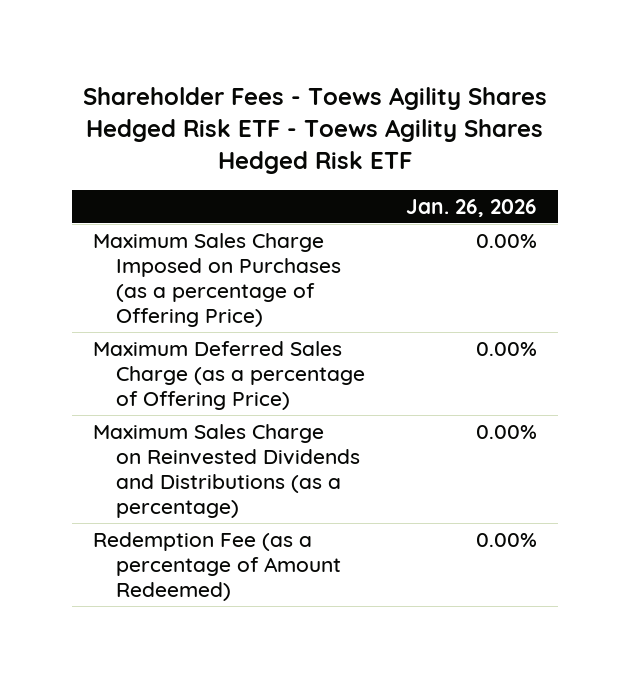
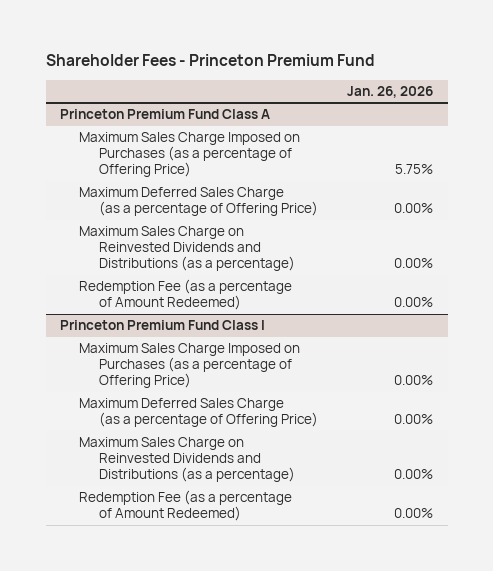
[82,86,547,175] Shareholder Fees - Toews Agility Shares Hedged Risk ETF - Toews Agility Shares Hedged Risk ETF -> [45,54,375,67] Shareholder Fees - Princeton Premium Fund
none -> [60,109,271,120] Princeton Premium Fund Class A
none -> [79,132,301,178] Maximum Sales Charge Imposed on Purchases (as a percentage of Offering Price)
none -> [79,187,318,217] Maximum Deferred Sales Charge (as a percentage of Offering Price)
none -> [79,226,295,272] Maximum Sales Charge on Reinvested Dividends and Distributions (as a percentage)
none -> [79,279,293,311] Redemption Fee (as a percentage of Amount Redeemed)
none -> [60,320,266,331] Princeton Premium Fund Class I

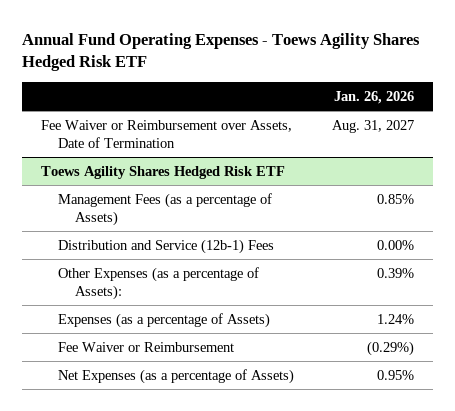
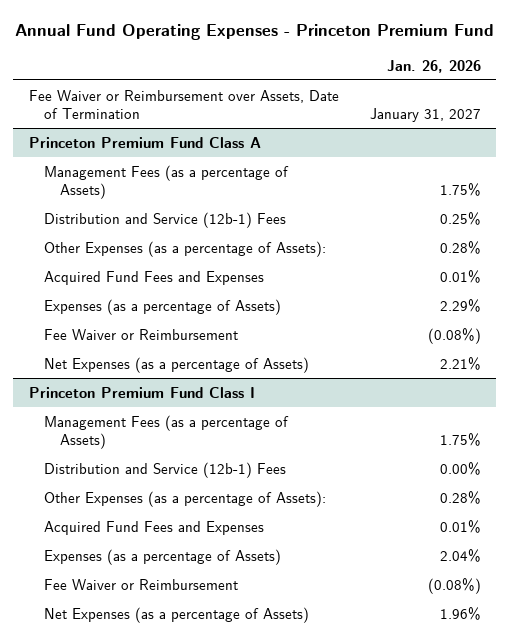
[22,32,421,72] Annual Fund Operating Expenses - Toews Agility Shares Hedged Risk ETF -> [14,24,494,41] Annual Fund Operating Expenses - Princeton Premium Fund
[40,165,285,179] Toews Agility Shares Hedged Risk ETF -> none
[331,119,414,133] Aug. 31, 2027 -> [369,107,481,122] January 31, 2027
none -> [28,136,261,148] Princeton Premium Fund Class A
[376,193,414,204] 0.85% -> [439,182,481,196] 1.75%
none -> [44,211,287,228] Distribution and Service (12b-1) Fees
none -> [44,240,327,257] Other Expenses (as a percentage of Assets):
none -> [44,270,265,285] Acquired Fund Fees and Expenses
none -> [44,298,282,315] Expenses (as a percentage of Assets)
none -> [44,328,239,340] Fee Waiver or Reimbursement
none -> [44,356,310,373] Net Expenses (as a percentage of Assets)
none -> [28,386,255,398] Princeton Premium Fund Class I
none -> [44,414,290,449] Management Fees (as a percentage of Assets)
[376,267,414,278] 0.39% -> [439,490,481,504] 0.28%
none -> [44,520,265,535] Acquired Fund Fees and Expenses
[376,313,414,324] 1.24% -> [439,548,481,562] 2.04%
[366,340,414,356] (0.29%) -> [427,577,481,594] (0.08%)
[376,369,414,380] 0.95% -> [439,606,481,620] 1.96%

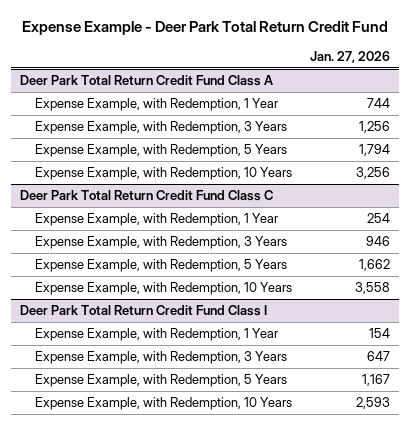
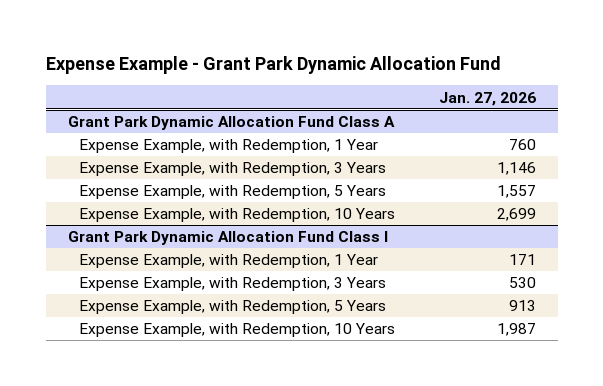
[22,20,389,35] Expense Example - Deer Park Total Return Credit Fund -> [45,55,501,74] Expense Example - Grant Park Dynamic Allocation Fund
[20,75,274,87] Deer Park Total Return Credit Fund Class A -> none
[20,190,274,202] Deer Park Total Return Credit Fund Class C -> none
[20,305,268,317] Deer Park Total Return Credit Fund Class I -> none
[35,328,279,342] Expense Example, with Redemption, 1 Year -> none
[35,351,288,365] Expense Example, with Redemption, 3 Years -> none
[35,374,288,388] Expense Example, with Redemption, 5 Years -> none
[35,397,293,411] Expense Example, with Redemption, 10 Years -> none
none -> [67,116,395,131] Grant Park Dynamic Allocation Fund Class A
[367,98,391,109] 744 -> [508,139,536,151] 760
[359,121,391,134] 1,256 -> [496,162,536,176] 1,146
[359,144,391,157] 1,794 -> [496,185,536,199] 1,557
[356,167,391,180] 3,256 -> [496,208,536,222] 2,699
none -> [67,231,388,246] Grant Park Dynamic Allocation Fund Class I
[367,213,391,224] 254 -> [508,254,536,266] 171
[366,236,391,247] 946 -> [508,277,536,289] 530
[359,259,391,272] 1,662 -> [508,300,536,312] 913
[355,282,391,295] 3,558 -> [496,323,536,337] 1,987

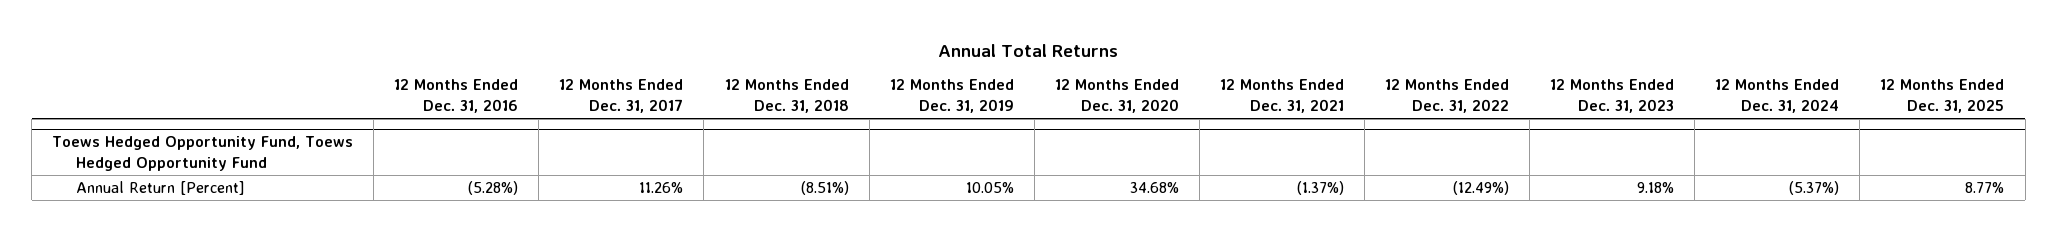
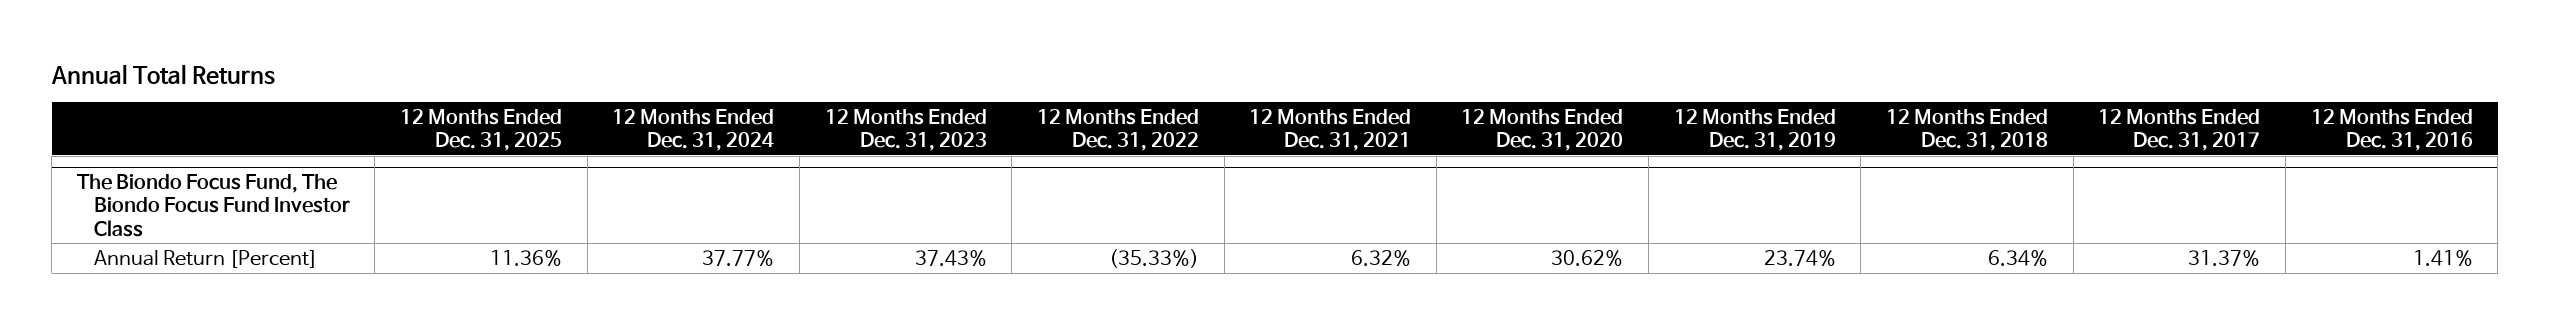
[52,136,354,171] Toews Hedged Opportunity Fund, Toews Hedged Opportunity Fund -> none
none -> [77,174,350,237] The Biondo Focus Fund, The Biondo Focus Fund Investor Class
[468,180,519,195] (5.28%) -> [2412,249,2473,266] 1.41%
[639,181,684,193] 11.26% -> [2188,249,2261,266] 31.37%
[800,180,849,195] (8.51%) -> [1987,249,2048,266] 6.34%
[965,181,1014,193] 10.05% -> [1763,249,1836,266] 23.74%
[1129,181,1179,193] 34.68% -> [1551,249,1624,266] 30.62%
[1296,180,1344,195] (1.37%) -> [1351,249,1412,266] 6.32%
[1453,180,1510,195] (12.49%) -> [1108,248,1199,268] (35.33%)
[1637,181,1675,193] 9.18% -> [914,249,987,266] 37.43%
[1789,180,1840,195] (5.37%) -> [702,249,775,266] 37.77%
[1965,181,2005,193] 8.77% -> [490,249,563,266] 11.36%

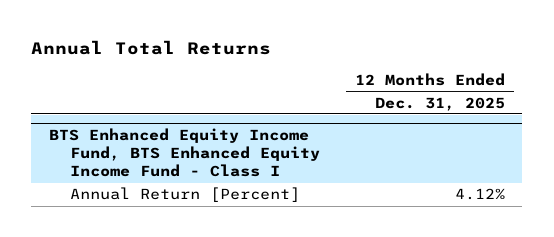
[612,109,775,152] 12 Months Ended Dec. 31, 2024 -> none
[824,109,987,152] 12 Months Ended Dec. 31, 2023 -> none
[1036,109,1199,152] 12 Months Ended Dec. 31, 2022 -> none
[1249,109,1412,152] 12 Months Ended Dec. 31, 2021 -> none
[1461,109,1624,152] 12 Months Ended Dec. 31, 2020 -> none
[1673,109,1836,152] 12 Months Ended Dec. 31, 2019 -> none
[1885,109,2048,152] 12 Months Ended Dec. 31, 2018 -> none
[2098,109,2261,152] 12 Months Ended Dec. 31, 2017 -> none
[2310,109,2473,152] 12 Months Ended Dec. 31, 2016 -> none
[77,174,350,237] The Biondo Focus Fund, The Biondo Focus Fund Investor Class -> none
none -> [48,128,321,178] BTS Enhanced Equity Income Fund, BTS Enhanced Equity Income Fund - Class I
[490,249,563,266] 11.36% -> [454,188,505,201] 4.12%

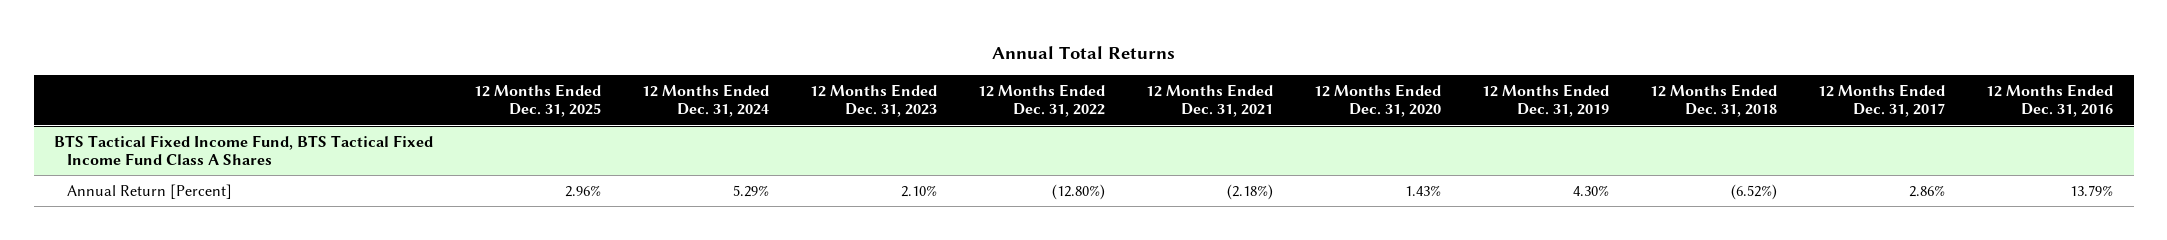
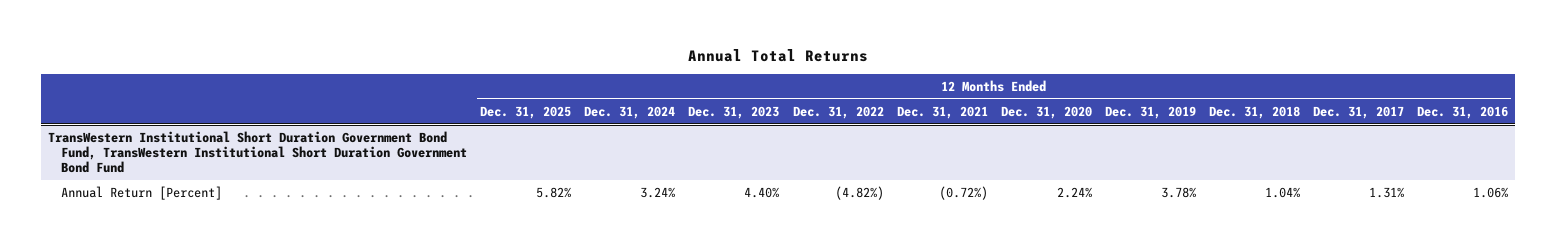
[54,134,434,166] BTS Tactical Fixed Income Fund, BTS Tactical Fixed Income Fund Class A Shares -> none
none -> [47,130,468,174] TransWestern Institutional Short Duration Government Bond Fund, TransWestern Institutional Short Duration Government Bond Fund
[565,184,602,197] 2.96% -> [536,186,572,198] 5.82%
[733,184,770,197] 5.29% -> [640,186,676,198] 3.24%
[901,184,938,197] 2.10% -> [744,186,780,198] 4.40%
[1052,183,1106,200] (12.80%) -> [834,185,884,200] (4.82%)
[1227,183,1274,200] (2.18%) -> [938,185,988,200] (0.72%)
[1405,184,1442,196] 1.43% -> [1056,186,1092,198] 2.24%
[1573,184,1610,196] 4.30% -> [1160,186,1196,198] 3.78%
[1731,183,1778,200] (6.52%) -> [1264,186,1300,198] 1.04%
[1909,184,1946,197] 2.86% -> [1369,186,1405,198] 1.31%
[2070,184,2114,196] 13.79% -> [1473,186,1509,198] 1.06%

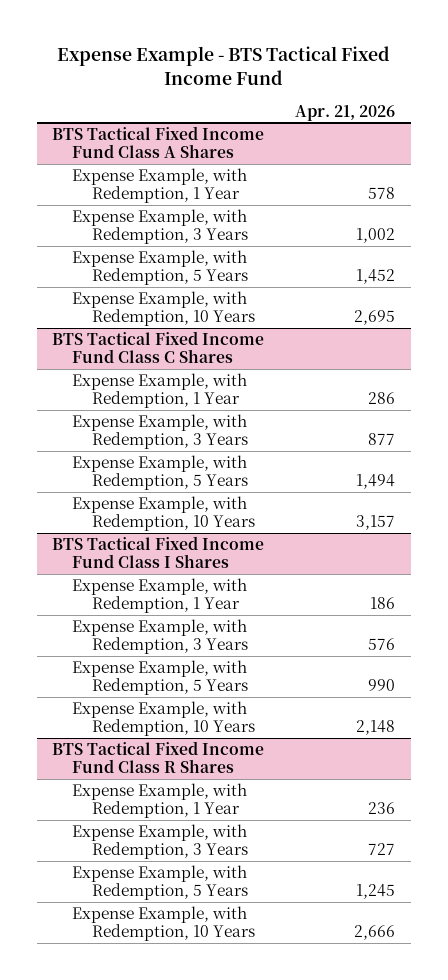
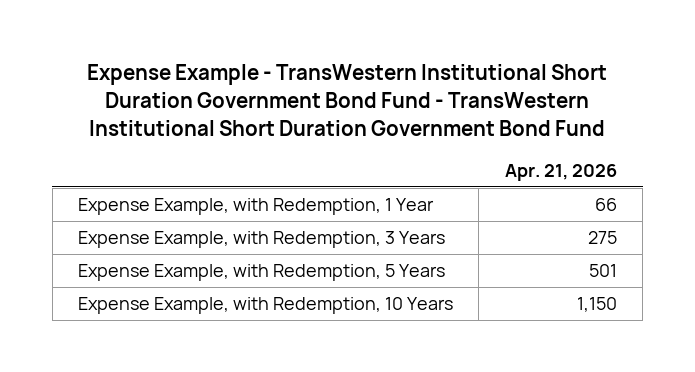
[56,45,390,85] Expense Example - BTS Tactical Fixed Income Fund -> [87,64,608,137] Expense Example - TransWestern Institutional Short Duration Government Bond Fund - TransWestern Institutional Short Duration Government Bond Fund
[52,125,265,159] BTS Tactical Fixed Income Fund Class A Shares -> none
[52,330,265,364] BTS Tactical Fixed Income Fund Class C Shares -> none
[72,372,248,409] Expense Example, with Redemption, 1 Year -> none
[72,413,248,450] Expense Example, with Redemption, 3 Years -> none
[72,454,248,491] Expense Example, with Redemption, 5 Years -> none
[72,495,255,532] Expense Example, with Redemption, 10 Years -> none
[52,535,265,569] BTS Tactical Fixed Income Fund Class I Shares -> none
[72,577,248,614] Expense Example, with Redemption, 1 Year -> none
[72,618,248,655] Expense Example, with Redemption, 3 Years -> none
[72,659,248,696] Expense Example, with Redemption, 5 Years -> none
[72,700,255,737] Expense Example, with Redemption, 10 Years -> none
[52,740,265,774] BTS Tactical Fixed Income Fund Class R Shares -> none
[72,782,248,819] Expense Example, with Redemption, 1 Year -> none
[72,823,248,860] Expense Example, with Redemption, 3 Years -> none
[72,864,248,901] Expense Example, with Redemption, 5 Years -> none
[72,905,255,942] Expense Example, with Redemption, 10 Years -> none
[368,187,396,200] 578 -> [594,197,617,211] 66
[356,228,396,244] 1,002 -> [587,230,617,244] 275
[356,269,396,285] 1,452 -> [588,263,617,277] 501
[354,310,396,326] 2,695 -> [576,296,617,312] 1,150

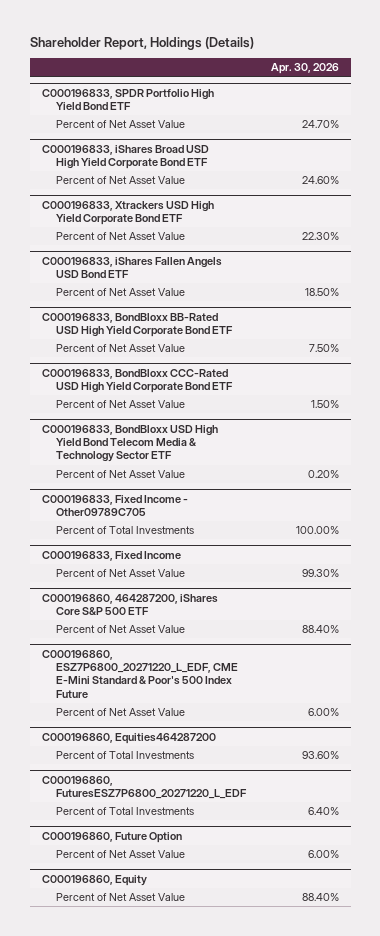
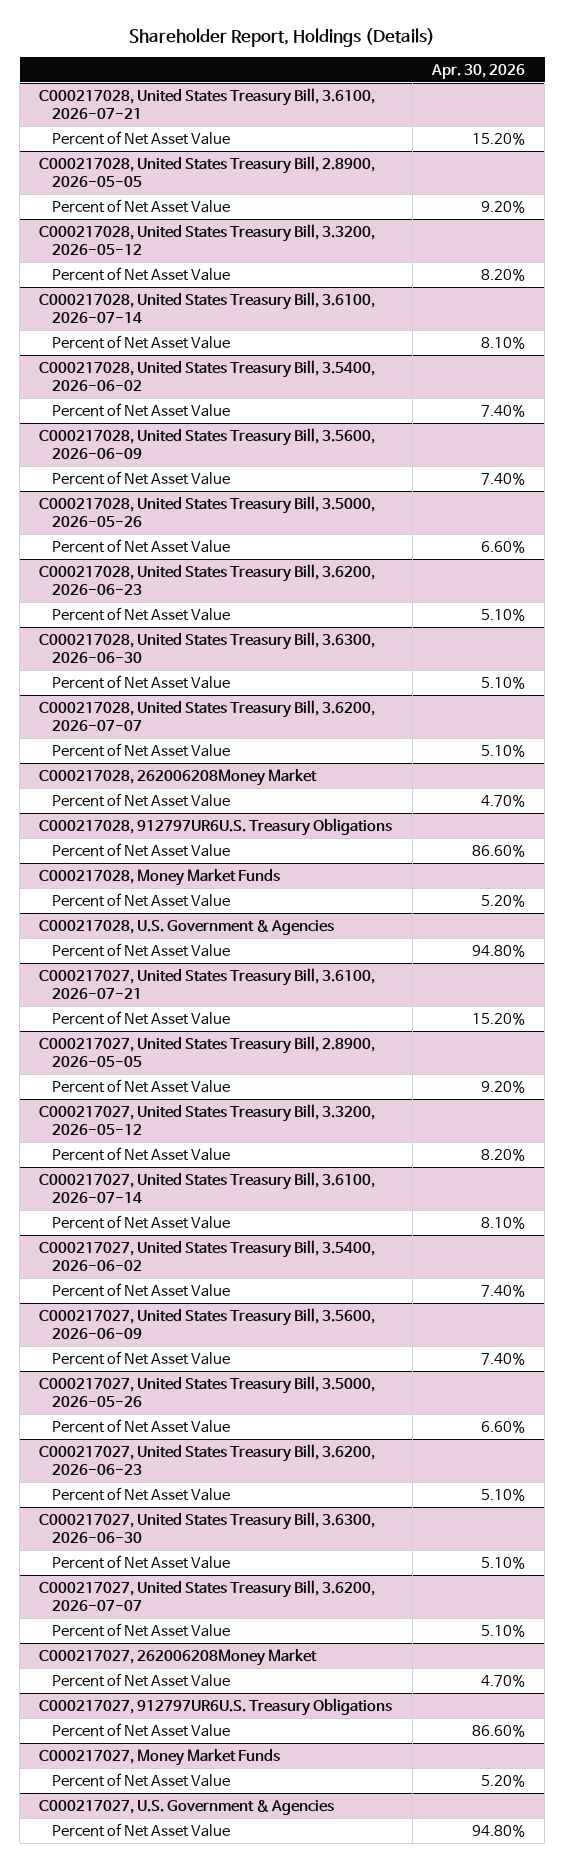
[41,88,214,111] C000196833, SPDR Portfolio High Yield Bond ETF -> none
[41,144,209,170] C000196833, iShares Broad USD High Yield Corporate Bond ETF -> none
[41,200,214,226] C000196833, Xtrackers USD High Yield Corporate Bond ETF -> none
[41,256,222,279] C000196833, iShares Fallen Angels USD Bond ETF -> none
[41,312,234,338] C000196833, BondBloxx BB-Rated USD High Yield Corporate Bond ETF -> none
[41,368,234,394] C000196833, BondBloxx CCC-Rated USD High Yield Corporate Bond ETF -> none
[41,424,218,463] C000196833, BondBloxx USD High Yield Bond Telecom Media & Technology Sector ETF -> none
[41,494,188,517] C000196833, Fixed Income - Other09789C705 -> none
[56,526,195,535] Percent of Total Investments -> none
[41,550,181,561] C000196833, Fixed Income -> none
[41,593,218,616] C000196860, 464287200, iShares Core S&P 500 ETF -> none
[41,649,239,698] C000196860, ESZ7P6800_20271220_L_EDF, CME E-Mini Standard & Poor's 500 Index Future -> none
[41,732,216,744] C000196860, Equities464287200 -> none
[56,751,195,760] Percent of Total Investments -> none
[41,775,248,800] C000196860, FuturesESZ7P6800_20271220_L_EDF -> none
[56,807,195,816] Percent of Total Investments -> none
[41,831,182,843] C000196860, Future Option -> none
[41,874,147,886] C000196860, Equity -> none
none -> [39,87,376,119] C000217028, United States Treasury Bill, 3.6100, 2026-07-21
[301,120,339,129] 24.70% -> [471,131,525,145] 15.20%
none -> [39,155,376,187] C000217028, United States Treasury Bill, 2.8900, 2026-05-05
[301,176,339,185] 24.60% -> [480,199,525,213] 9.20%
none -> [39,223,376,255] C000217028, United States Treasury Bill, 3.3200, 2026-05-12
[301,232,339,241] 22.30% -> [480,267,525,281] 8.20%
none -> [39,291,376,323] C000217028, United States Treasury Bill, 3.6100, 2026-07-14
[304,288,339,297] 18.50% -> [480,335,525,349] 8.10%
none -> [39,359,376,391] C000217028, United States Treasury Bill, 3.5400, 2026-06-02
[308,344,339,353] 7.50% -> [480,403,525,417] 7.40%
none -> [39,427,376,459] C000217028, United States Treasury Bill, 3.5600, 2026-06-09
[310,400,339,409] 1.50% -> [480,471,525,485] 7.40%
none -> [39,495,376,527] C000217028, United States Treasury Bill, 3.5000, 2026-05-26
[307,470,339,479] 0.20% -> [480,539,525,553] 6.60%
none -> [39,563,376,595] C000217028, United States Treasury Bill, 3.6200, 2026-06-23
[301,569,339,578] 99.30% -> [480,607,525,621] 5.10%
none -> [39,631,376,663] C000217028, United States Treasury Bill, 3.6300, 2026-06-30
[301,625,339,634] 88.40% -> [480,675,525,689] 5.10%
none -> [39,699,376,731] C000217028, United States Treasury Bill, 3.6200, 2026-07-07
[307,708,339,717] 6.00% -> [480,743,525,757] 5.10%
none -> [39,768,318,786] C000217028, 262006208Money Market
[307,850,339,859] 6.00% -> [480,793,525,807] 4.70%
none -> [39,817,393,836] C000217028, 912797UR6U.S. Treasury Obligations
[301,893,339,902] 88.40% -> [471,843,525,857] 86.60%
none -> [39,868,281,886] C000217028, Money Market Funds
none -> [52,892,231,907] Percent of Net Asset Value
none -> [39,919,335,935] C000217028, U.S. Government & Agencies
none -> [52,942,231,957] Percent of Net Asset Value
none -> [39,967,376,999] C000217027, United States Treasury Bill, 3.6100, 2026-07-21
none -> [52,1010,231,1025] Percent of Net Asset Value
none -> [39,1035,376,1067] C000217027, United States Treasury Bill, 2.8900, 2026-05-05
none -> [52,1078,231,1093] Percent of Net Asset Value
none -> [39,1103,376,1135] C000217027, United States Treasury Bill, 3.3200, 2026-05-12
none -> [52,1146,231,1161] Percent of Net Asset Value
none -> [39,1171,376,1203] C000217027, United States Treasury Bill, 3.6100, 2026-07-14
none -> [52,1214,231,1229] Percent of Net Asset Value
none -> [39,1239,376,1271] C000217027, United States Treasury Bill, 3.5400, 2026-06-02
none -> [52,1282,231,1297] Percent of Net Asset Value
none -> [39,1307,376,1339] C000217027, United States Treasury Bill, 3.5600, 2026-06-09
none -> [52,1350,231,1365] Percent of Net Asset Value
none -> [39,1375,376,1407] C000217027, United States Treasury Bill, 3.5000, 2026-05-26
none -> [52,1418,231,1433] Percent of Net Asset Value
none -> [39,1443,376,1475] C000217027, United States Treasury Bill, 3.6200, 2026-06-23
none -> [52,1486,231,1501] Percent of Net Asset Value
none -> [39,1511,376,1543] C000217027, United States Treasury Bill, 3.6300, 2026-06-30
none -> [52,1554,231,1569] Percent of Net Asset Value
none -> [39,1579,376,1611] C000217027, United States Treasury Bill, 3.6200, 2026-07-07
none -> [52,1622,231,1637] Percent of Net Asset Value
none -> [39,1648,318,1666] C000217027, 262006208Money Market
none -> [52,1672,231,1687] Percent of Net Asset Value
none -> [39,1697,393,1716] C000217027, 912797UR6U.S. Treasury Obligations
none -> [52,1722,231,1737] Percent of Net Asset Value
none -> [39,1748,281,1766] C000217027, Money Market Funds
none -> [52,1772,231,1787] Percent of Net Asset Value
none -> [39,1799,335,1815] C000217027, U.S. Government & Agencies
none -> [52,1822,231,1837] Percent of Net Asset Value

